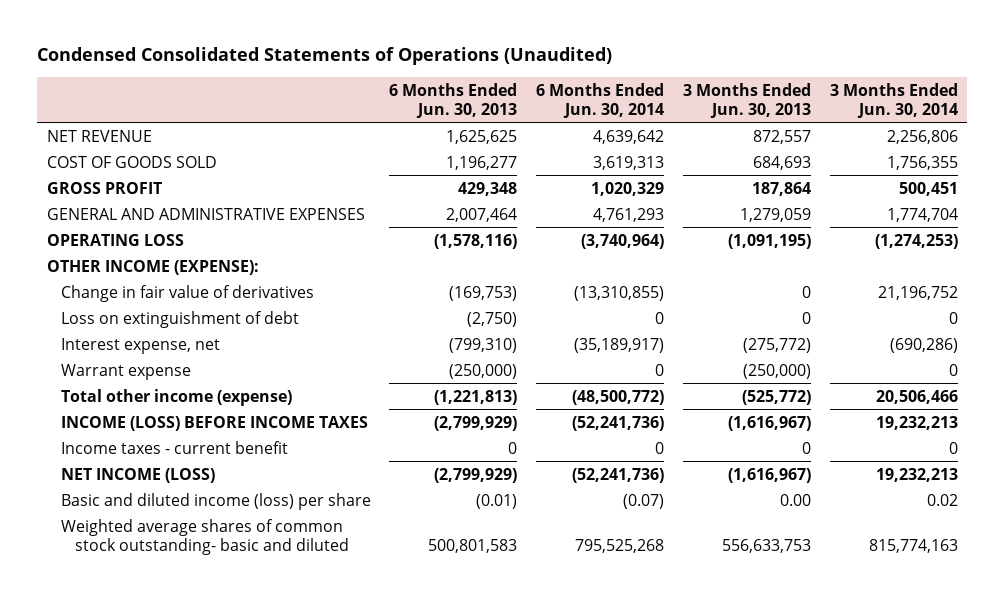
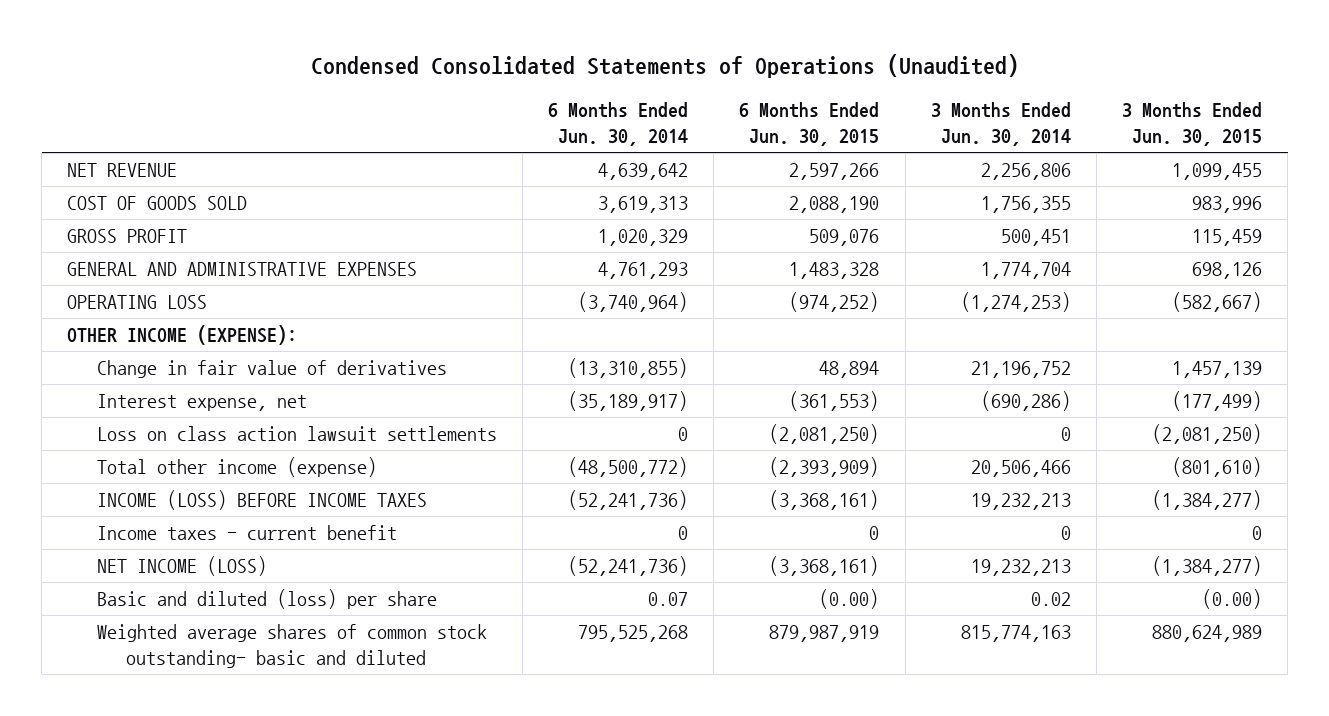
[389,82,518,118] 6 Months Ended Jun. 30, 2013 -> none
[683,82,812,118] 3 Months Ended Jun. 30, 2013 -> none
none -> [739,102,880,146] 6 Months Ended Jun. 30, 2015
none -> [1122,102,1263,146] 3 Months Ended Jun. 30, 2015
[60,310,299,328] Loss on extinguishment of debt -> none
[60,363,191,380] Warrant expense -> none
none -> [96,426,497,442] Loss on class action lawsuit settlements
[60,492,371,510] Basic and diluted income (loss) per share -> [96,589,437,610] Basic and diluted (loss) per share
[623,493,665,509] (0.07) -> [648,592,689,607] 0.07

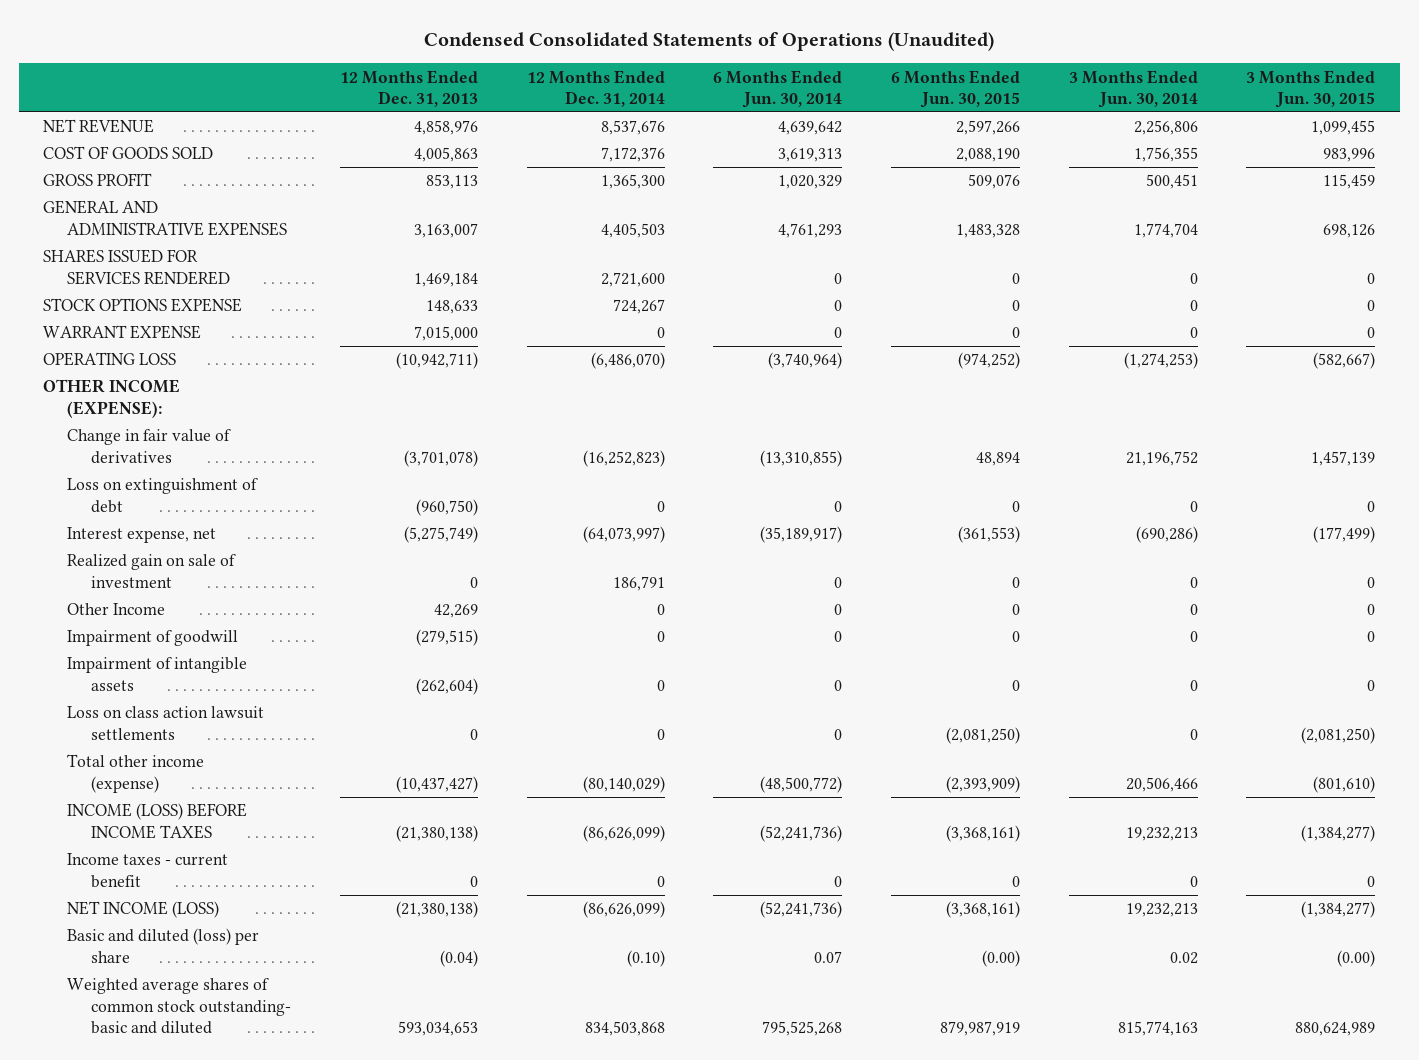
none -> [339,69,478,108] 12 Months Ended Dec. 31, 2013
none -> [526,69,665,108] 12 Months Ended Dec. 31, 2014
none -> [43,249,231,285] SHARES ISSUED FOR SERVICES RENDERED
none -> [43,298,243,313] STOCK OPTIONS EXPENSE
none -> [43,325,202,340] WARRANT EXPENSE
none -> [67,478,259,513] Loss on extinguishment of debt
none -> [67,554,237,588] Realized gain on sale of investment
none -> [67,603,166,616] Other Income
none -> [67,630,239,647] Impairment of goodwill
none -> [67,657,248,691] Impairment of intangible assets

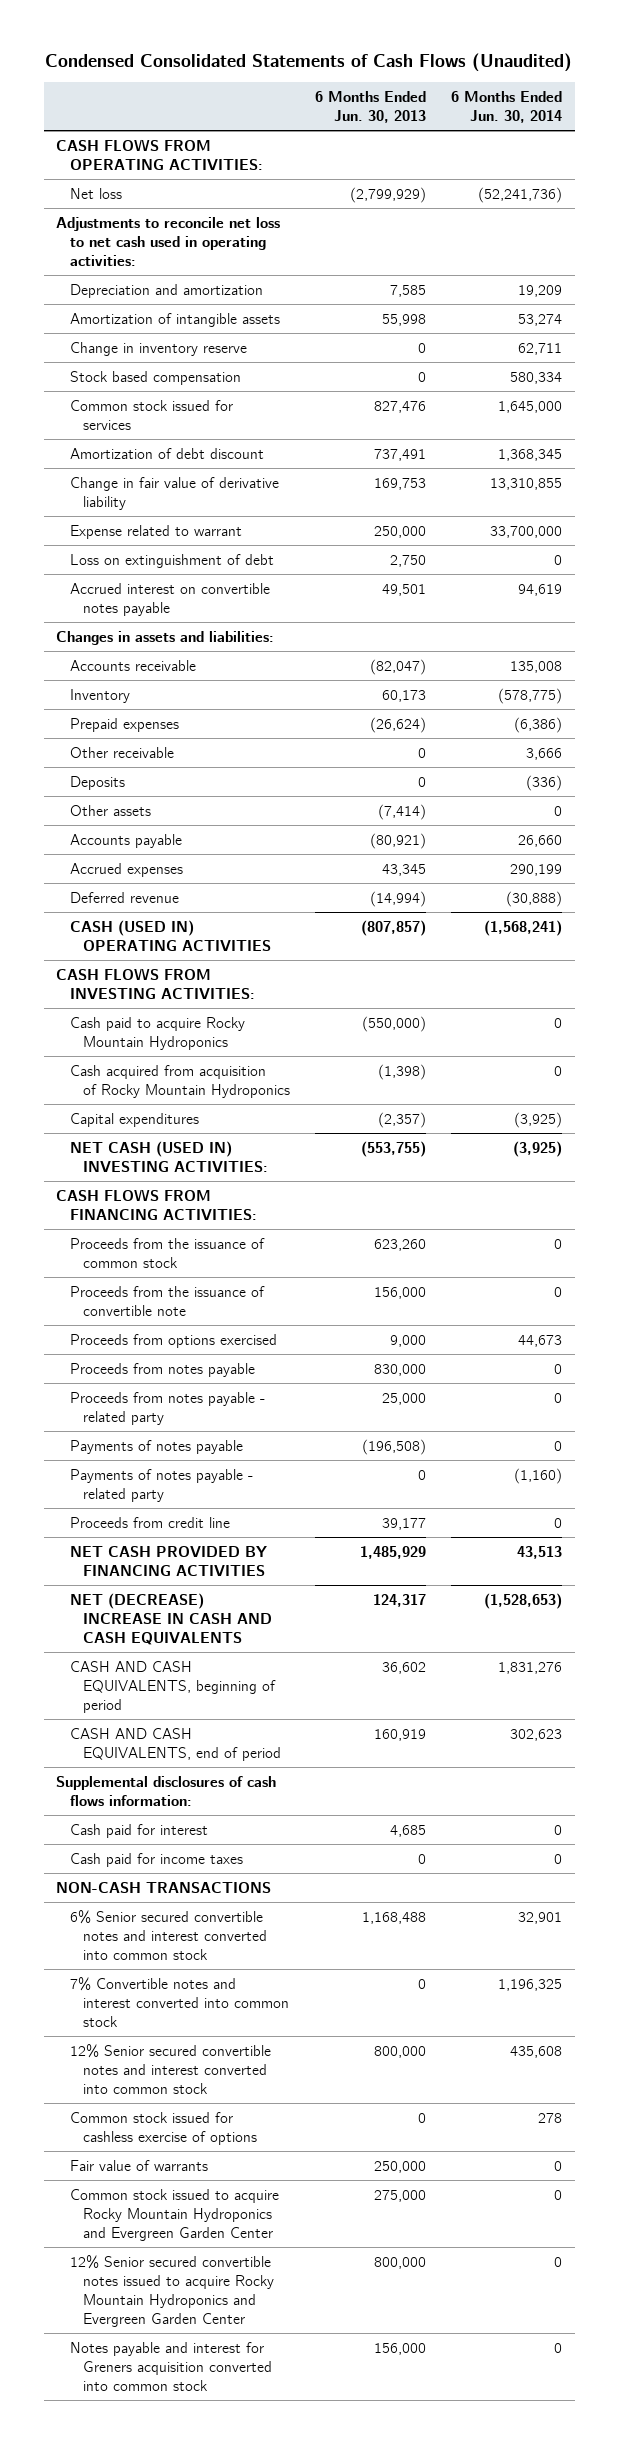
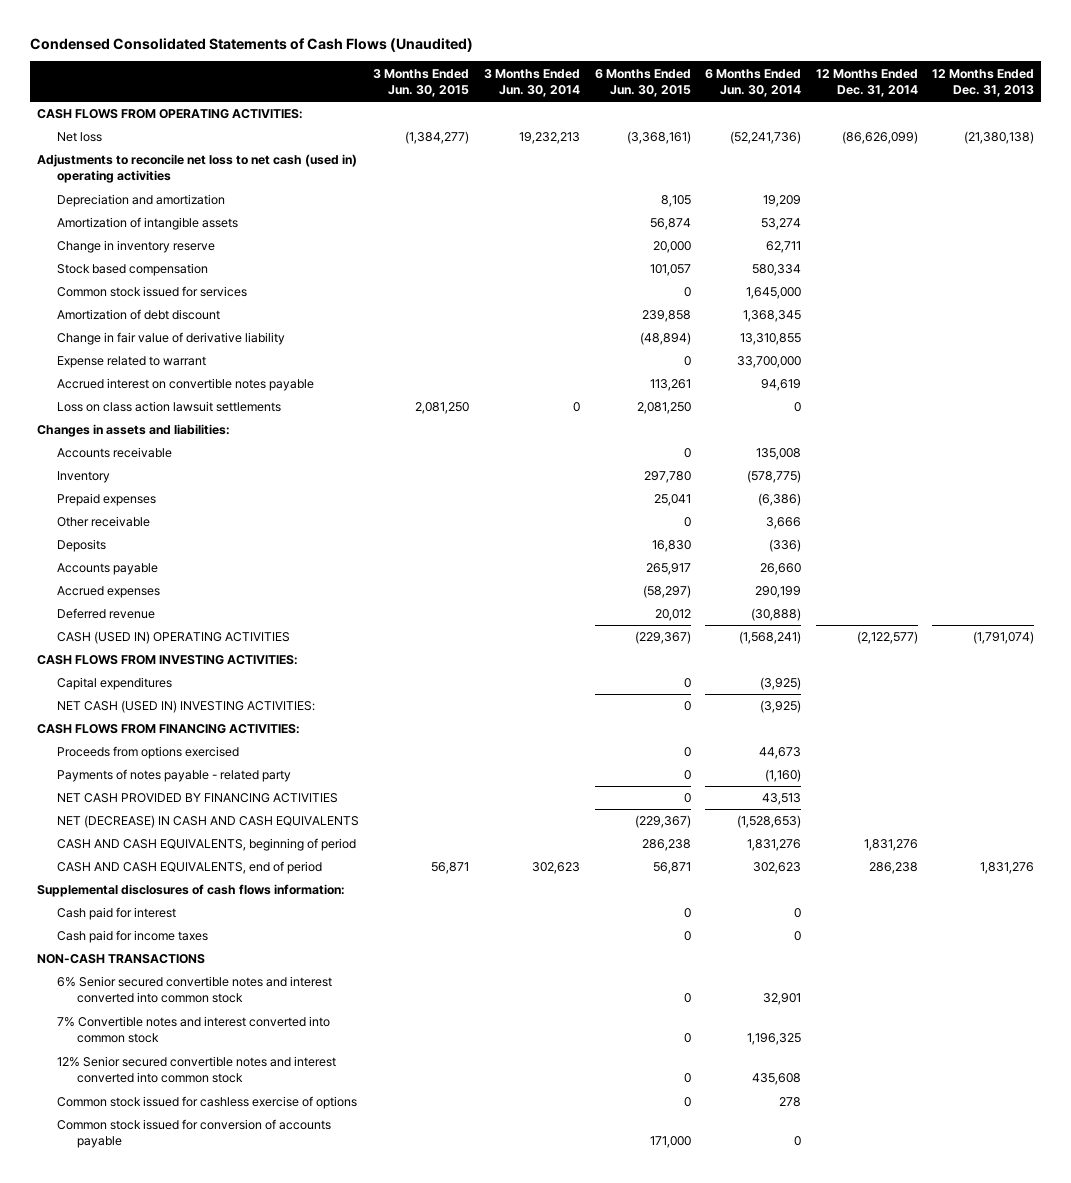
[315,90,427,123] 6 Months Ended Jun. 30, 2013 -> none
none -> [373,68,470,97] 3 Months Ended Jun. 30, 2015
none -> [483,68,580,97] 3 Months Ended Jun. 30, 2014
none -> [594,68,691,97] 6 Months Ended Jun. 30, 2015
none -> [815,68,918,97] 12 Months Ended Dec. 31, 2014
none -> [932,68,1035,97] 12 Months Ended Dec. 31, 2013
[56,216,281,266] Adjustments to reconcile net loss to net cash used in operating activities: -> [36,154,357,184] Adjustments to reconcile net loss to net cash (used in) operating activities
[69,553,274,568] Loss on extinguishment of debt -> none
none -> [56,401,281,413] Loss on class action lawsuit settlements
[69,804,151,816] Other assets -> none
[69,1016,245,1050] Cash paid to acquire Rocky Mountain Hydroponics -> none
[69,1064,291,1098] Cash acquired from acquisition of Rocky Mountain Hydroponics -> none
[69,1237,265,1268] Proceeds from the issuance of common stock -> none
[69,1285,265,1316] Proceeds from the issuance of convertible note -> none
[69,1362,255,1377] Proceeds from notes payable -> none
[69,1391,265,1425] Proceeds from notes payable - related party -> none
[69,1439,243,1454] Payments of notes payable -> none
[69,1516,230,1528] Proceeds from credit line -> none
[69,1592,273,1645] NET (DECREASE) INCREASE IN CASH AND CASH EQUIVALENTS -> [56,815,359,829] NET (DECREASE) IN CASH AND CASH EQUIVALENTS
[69,2159,208,2171] Fair value of warrants -> none
[69,2188,279,2241] Common stock issued to acquire Rocky Mountain Hydroponics and Evergreen Garden Center -> none
[69,2254,275,2327] 12% Senior secured convertible notes issued to acquire Rocky Mountain Hydroponics and Evergreen Garden Center -> none
[69,2341,273,2391] Notes payable and interest for Greners acquisition converted into common stock -> none
none -> [56,1119,331,1149] Common stock issued for conversion of accounts payable

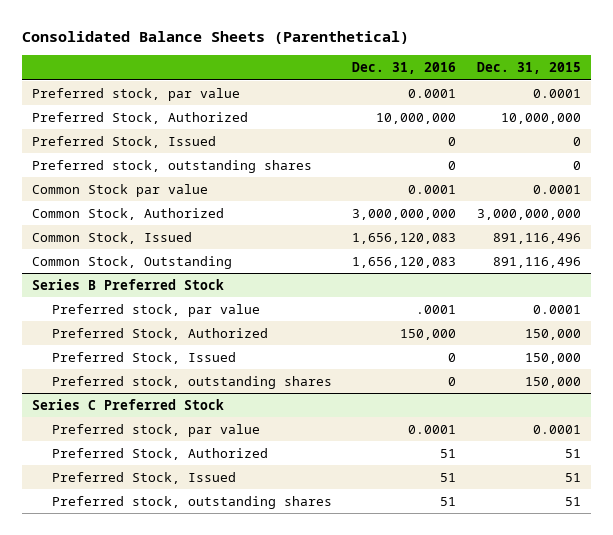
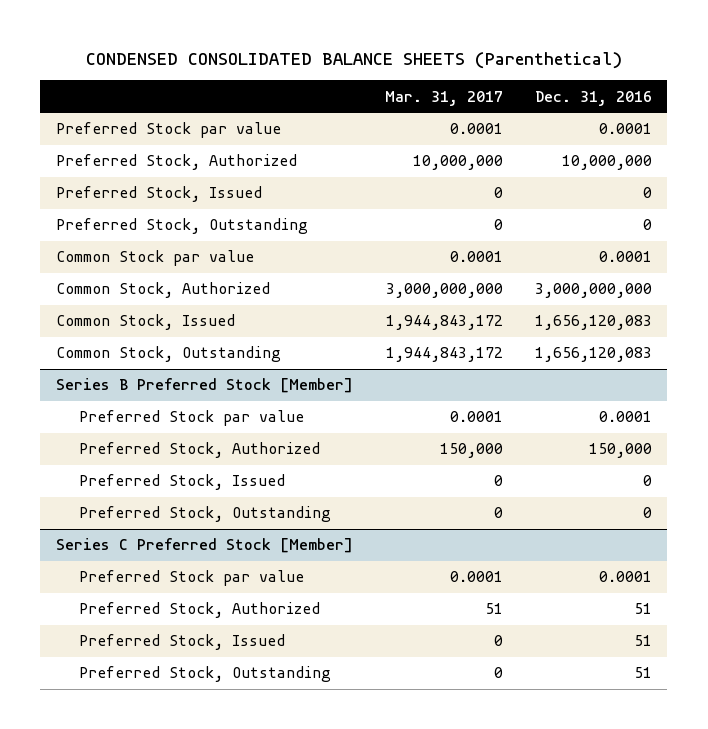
[21,31,409,45] Consolidated Balance Sheets (Parenthetical) -> [85,51,622,69] CONDENSED CONSOLIDATED BALANCE SHEETS (Parenthetical)
[477,62,582,75] Dec. 31, 2015 -> none
none -> [384,90,503,106] Mar. 31, 2017
[32,87,241,101] Preferred stock, par value -> [56,122,282,139] Preferred Stock par value
[32,159,313,173] Preferred stock, outstanding shares -> [56,218,309,235] Preferred Stock, Outstanding
[32,278,225,290] Series B Preferred Stock -> [56,378,354,394] Series B Preferred Stock [Member]
[51,303,260,317] Preferred stock, par value -> [78,410,304,427] Preferred Stock par value
[416,304,457,314] .0001 -> [598,411,652,423] 0.0001
[51,375,332,389] Preferred stock, outstanding shares -> [78,506,331,523] Preferred Stock, Outstanding
[32,398,225,410] Series C Preferred Stock -> [56,538,354,554] Series C Preferred Stock [Member]
[51,423,260,437] Preferred stock, par value -> [78,570,304,587] Preferred Stock par value
[51,495,332,509] Preferred stock, outstanding shares -> [78,666,331,683] Preferred Stock, Outstanding

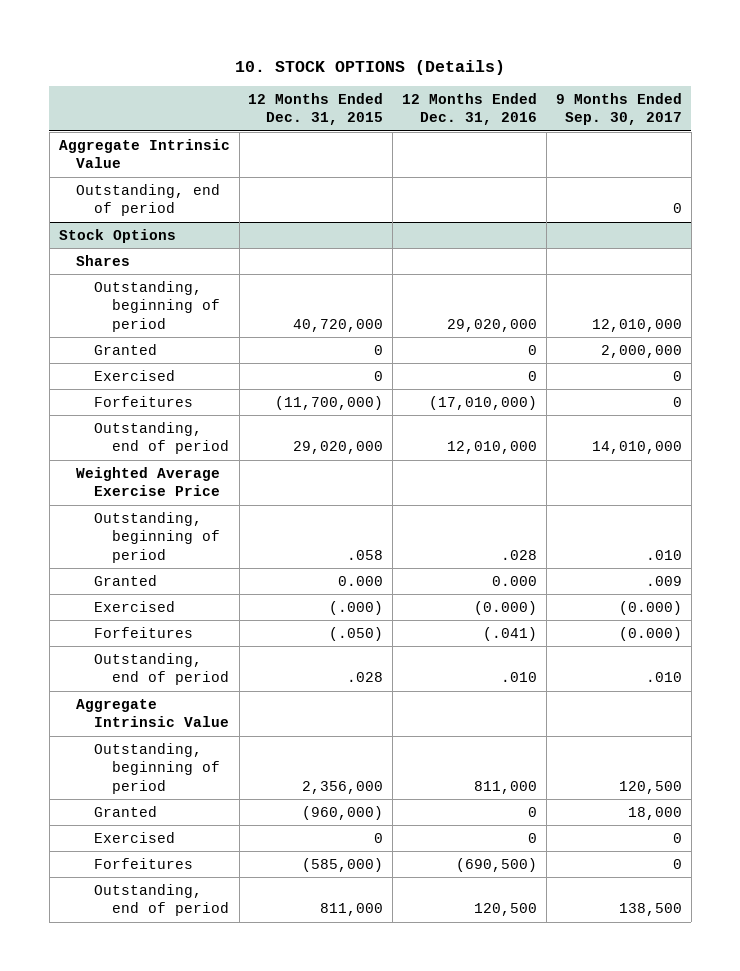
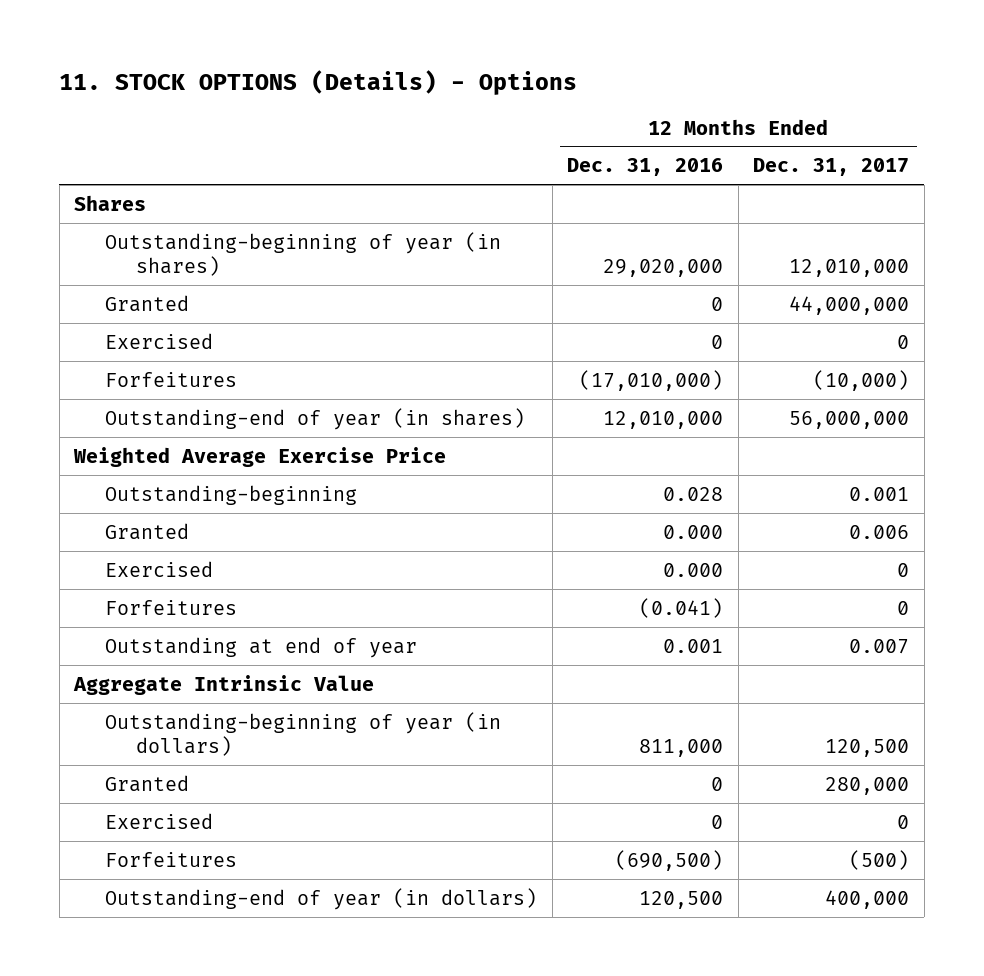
[235,59,506,75] 10. STOCK OPTIONS (Details) -> [59,69,578,95] 11. STOCK OPTIONS (Details) - Options
[248,92,384,126] 12 Months Ended Dec. 31, 2015 -> none
[555,92,682,126] 9 Months Ended Sep. 30, 2017 -> none
none -> [753,158,910,177] Dec. 31, 2017
[58,138,230,169] Aggregate Intrinsic Value -> none
[76,183,221,217] Outstanding, end of period -> none
[58,228,176,243] Stock Options -> none
[94,280,220,332] Outstanding, beginning of period -> [105,231,502,276] Outstanding-beginning of year (in shares)
[94,421,229,455] Outstanding, end of period -> [105,407,526,430] Outstanding-end of year (in shares)
[94,511,220,563] Outstanding, beginning of period -> [105,484,358,505] Outstanding-beginning
[501,549,538,560] .028 -> [663,486,724,501] 0.028
[474,600,538,615] (0.000) -> [663,562,724,577] 0.000
[483,626,538,641] (.041) -> [639,597,724,618] (0.041)
[94,652,229,686] Outstanding, end of period -> [105,636,418,658] Outstanding at end of year
[501,672,538,683] .010 -> [663,638,724,653] 0.001
[94,742,220,794] Outstanding, beginning of period -> [105,711,502,756] Outstanding-beginning of year (in dollars)
[94,883,229,917] Outstanding, end of period -> [105,887,538,910] Outstanding-end of year (in dollars)

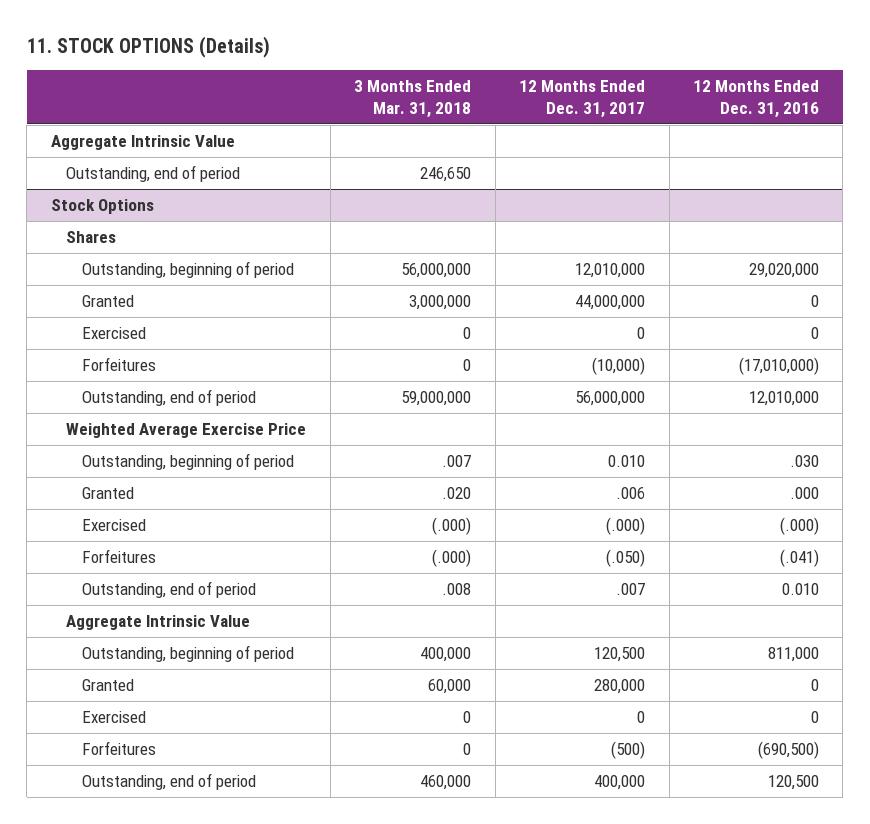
[59,69,578,95] 11. STOCK OPTIONS (Details) - Options -> [26,36,270,59] 11. STOCK OPTIONS (Details)
none -> [354,80,472,119] 3 Months Ended Mar. 31, 2018
none -> [50,134,235,150] Aggregate Intrinsic Value
none -> [66,164,241,182] Outstanding, end of period
none -> [50,198,154,214] Stock Options
[105,231,502,276] Outstanding-beginning of year (in shares) -> [82,260,295,278] Outstanding, beginning of period
[105,407,526,430] Outstanding-end of year (in shares) -> [82,388,257,406] Outstanding, end of period
[105,484,358,505] Outstanding-beginning -> [82,452,295,470] Outstanding, beginning of period
[663,486,724,501] 0.028 -> [790,454,820,467] .030
[849,486,910,501] 0.001 -> [608,454,646,467] 0.010
[663,524,724,539] 0.000 -> [790,486,820,499] .000
[849,524,910,539] 0.006 -> [616,486,646,499] .006
[663,562,724,577] 0.000 -> [780,516,820,535] (.000)
[897,562,910,577] 0 -> [606,516,646,535] (.000)
[639,597,724,618] (0.041) -> [780,548,820,567] (.041)
[897,600,910,615] 0 -> [606,548,646,567] (.050)
[105,636,418,658] Outstanding at end of year -> [82,580,257,598] Outstanding, end of period
[663,638,724,653] 0.001 -> [782,582,820,595] 0.010
[849,638,910,654] 0.007 -> [616,582,646,595] .007
[105,711,502,756] Outstanding-beginning of year (in dollars) -> [82,644,295,662] Outstanding, beginning of period
[105,887,538,910] Outstanding-end of year (in dollars) -> [82,772,257,790] Outstanding, end of period

